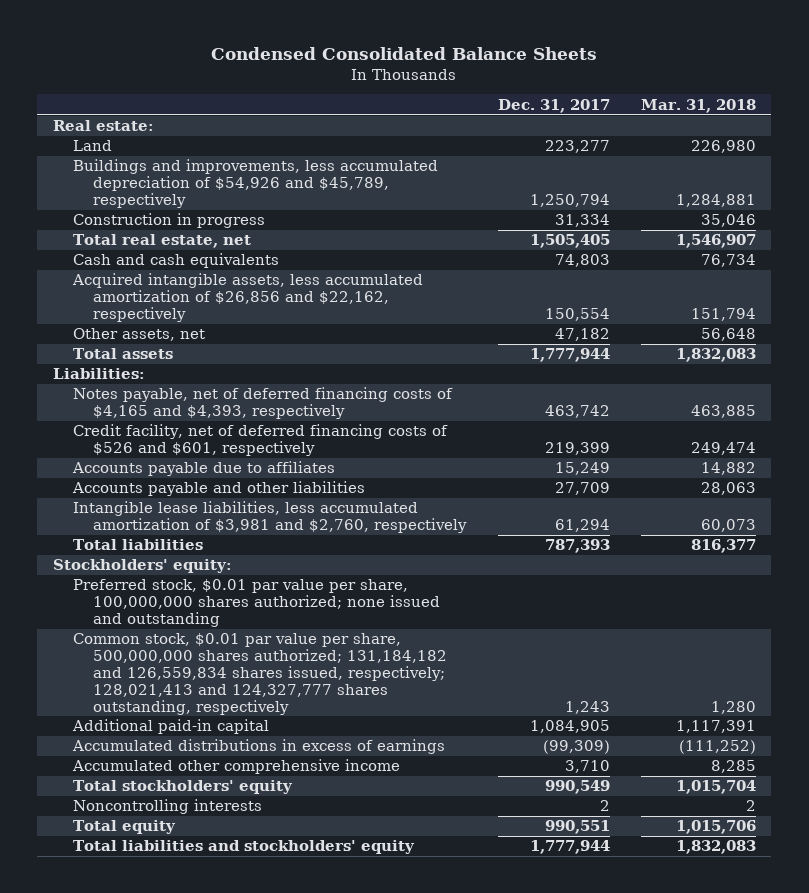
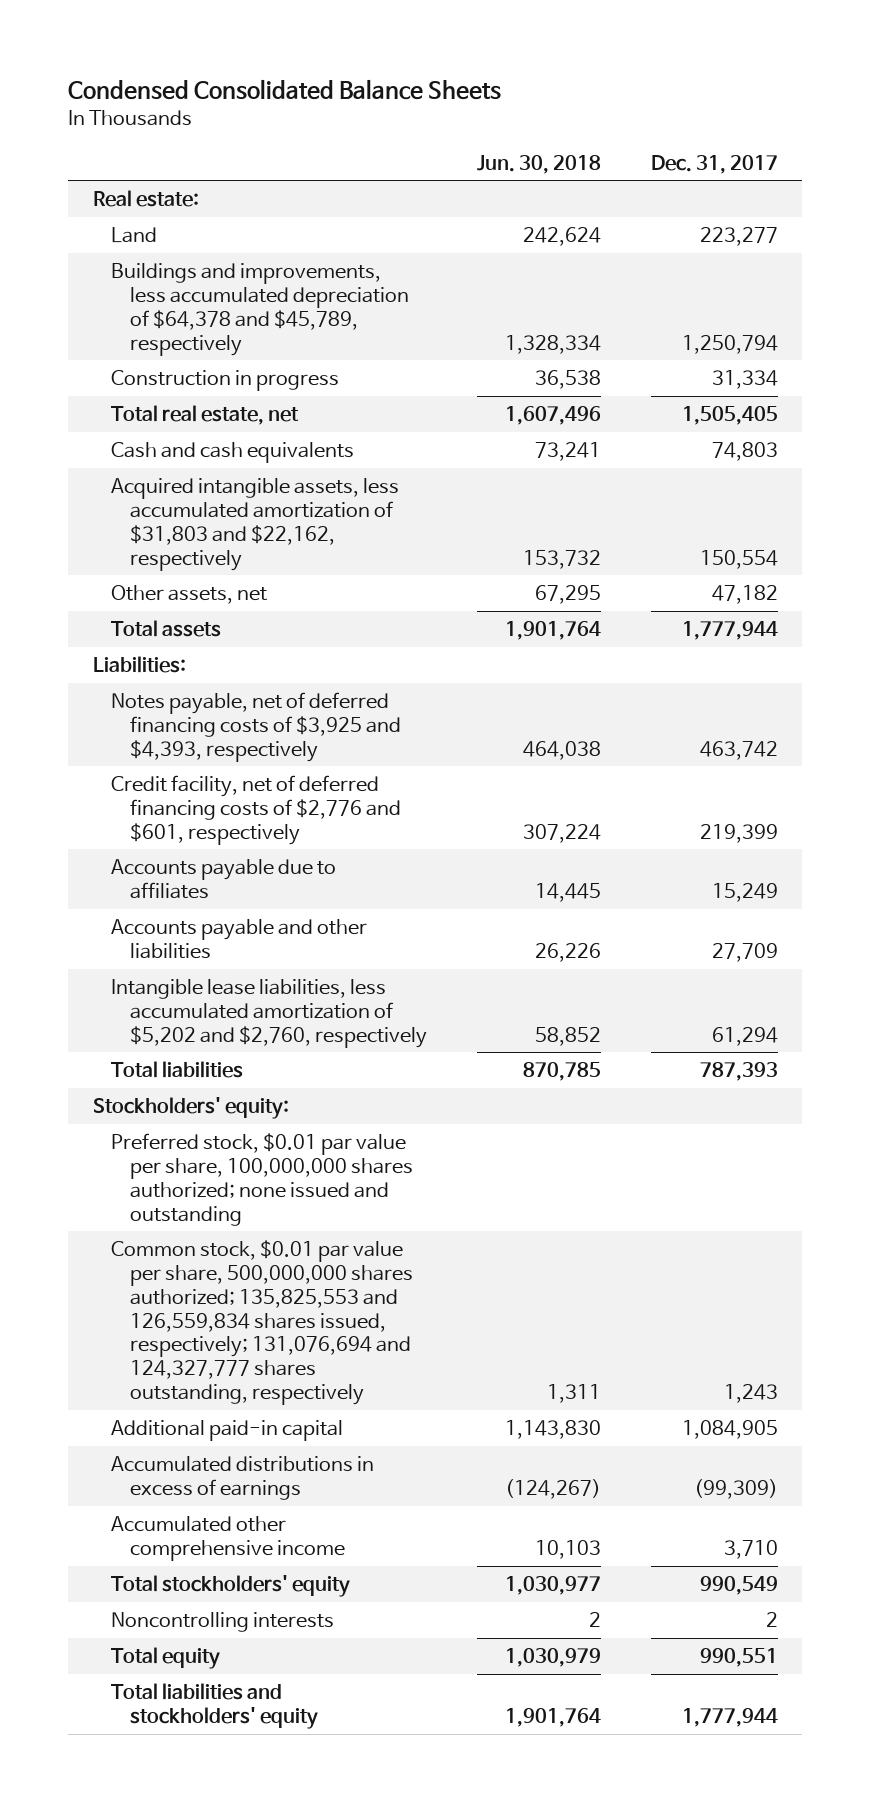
[640,98,756,113] Mar. 31, 2018 -> none
none -> [476,154,601,174] Jun. 30, 2018
[73,159,439,209] Buildings and improvements, less accumulated depreciation of $54,926 and $45,789, respectively -> [111,262,410,356] Buildings and improvements, less accumulated depreciation of $64,378 and $45,789, respectively
[72,273,424,323] Acquired intangible assets, less accumulated amortization of $26,856 and $22,162, respectively -> [111,477,400,571] Acquired intangible assets, less accumulated amortization of $31,803 and $22,162, respectively
[73,387,454,420] Notes payable, net of deferred financing costs of $4,165 and $4,393, respectively -> [111,691,402,762] Notes payable, net of deferred financing costs of $3,925 and $4,393, respectively
[73,424,449,457] Credit facility, net of deferred financing costs of $526 and $601, respectively -> [111,774,402,845] Credit facility, net of deferred financing costs of $2,776 and $601, respectively
[73,501,468,534] Intangible lease liabilities, less accumulated amortization of $3,981 and $2,760, respectively -> [111,978,428,1048] Intangible lease liabilities, less accumulated amortization of $5,202 and $2,760, respectively
[73,633,448,715] Common stock, $0.01 par value per share, 500,000,000 shares authorized; 131,184,182 and 126,559,834 shares issued, respectively; 128,021,413 and 124,327,777 shares outstanding, respectively -> [111,1239,414,1406] Common stock, $0.01 par value per share, 500,000,000 shares authorized; 135,825,553 and 126,559,834 shares issued, respectively; 131,076,694 and 124,327,777 shares outstanding, respectively

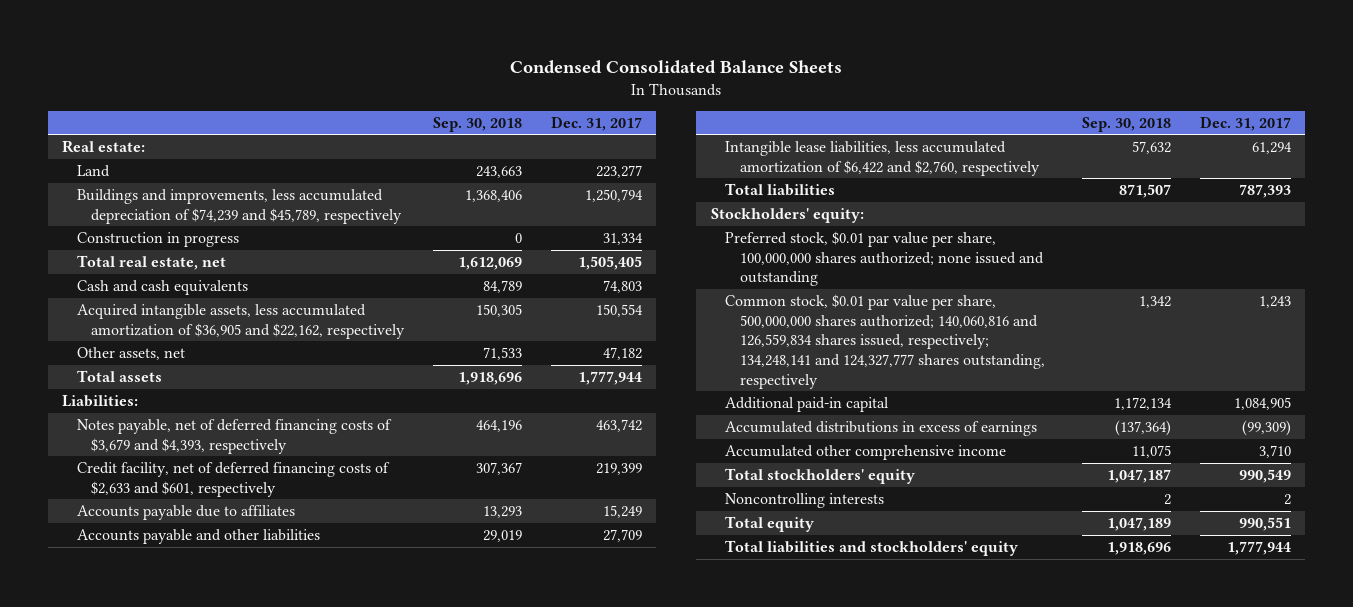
[476,154,601,174] Jun. 30, 2018 -> none
none -> [432,116,522,132] Sep. 30, 2018
[111,262,410,356] Buildings and improvements, less accumulated depreciation of $64,378 and $45,789, respectively -> [76,189,403,224] Buildings and improvements, less accumulated depreciation of $74,239 and $45,789, respectively
[111,477,400,571] Acquired intangible assets, less accumulated amortization of $31,803 and $22,162, respectively -> [76,304,406,339] Acquired intangible assets, less accumulated amortization of $36,905 and $22,162, respectively
[111,691,402,762] Notes payable, net of deferred financing costs of $3,925 and $4,393, respectively -> [76,419,392,454] Notes payable, net of deferred financing costs of $3,679 and $4,393, respectively
[111,774,402,845] Credit facility, net of deferred financing costs of $2,776 and $601, respectively -> [76,462,390,497] Credit facility, net of deferred financing costs of $2,633 and $601, respectively
[111,978,428,1048] Intangible lease liabilities, less accumulated amortization of $5,202 and $2,760, respectively -> [725,141,1040,176] Intangible lease liabilities, less accumulated amortization of $6,422 and $2,760, respectively
[111,1239,414,1406] Common stock, $0.01 par value per share, 500,000,000 shares authorized; 135,825,553 and 126,559,834 shares issued, respectively; 131,076,694 and 124,327,777 shares outstanding, respectively -> [725,294,1045,389] Common stock, $0.01 par value per share, 500,000,000 shares authorized; 140,060,816 and 126,559,834 shares issued, respectively; 134,248,141 and 124,327,777 shares outstanding, respectively

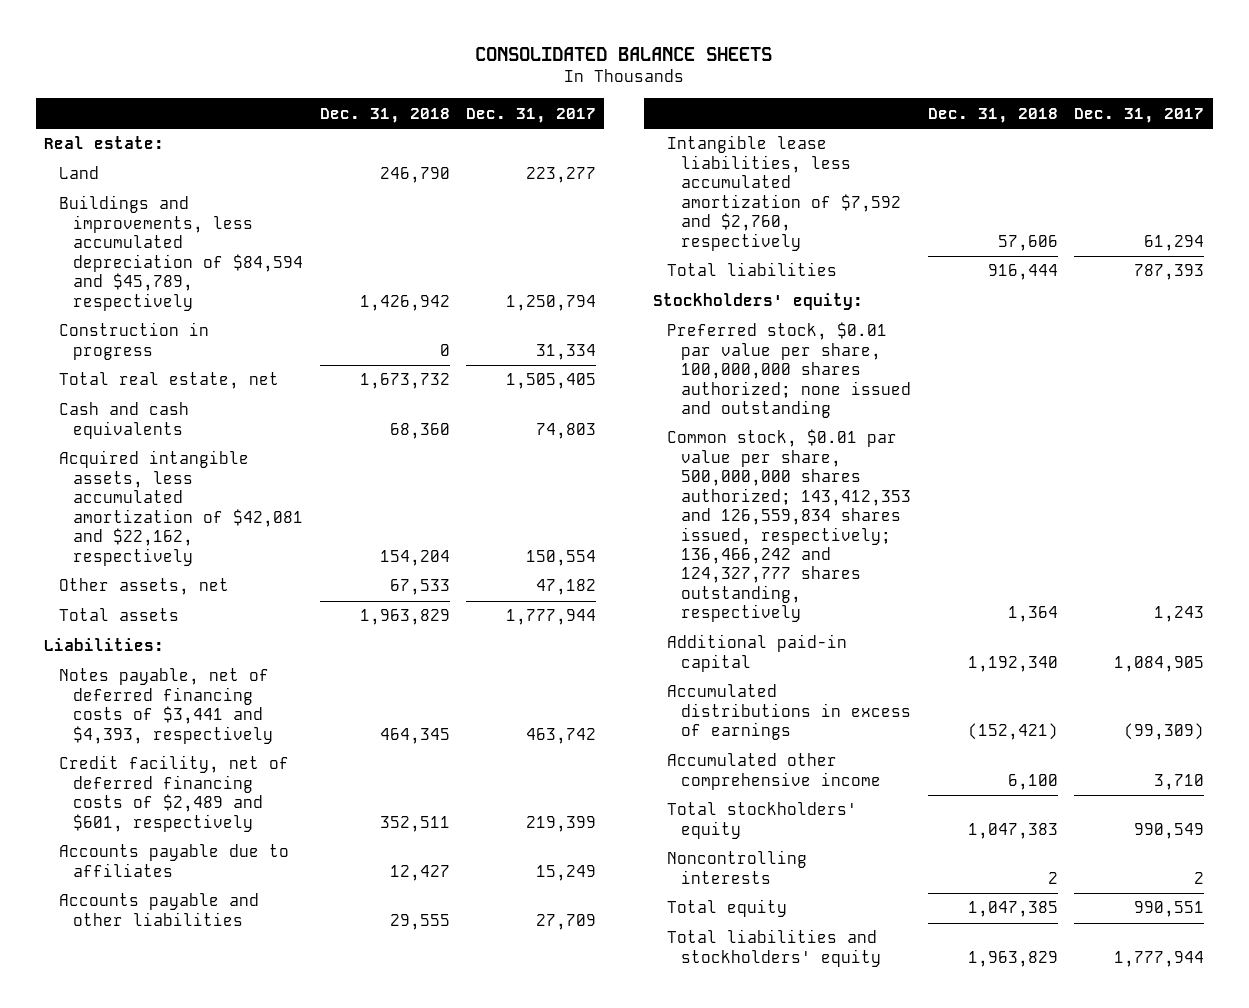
[510,59,843,74] Condensed Consolidated Balance Sheets -> [475,46,773,61] CONSOLIDATED BALANCE SHEETS
[432,116,522,132] Sep. 30, 2018 -> none
none -> [319,107,450,123] Dec. 31, 2018
[76,189,403,224] Buildings and improvements, less accumulated depreciation of $74,239 and $45,789, respectively -> [58,195,303,311] Buildings and improvements, less accumulated depreciation of $84,594 and $45,789, respectively
[76,304,406,339] Acquired intangible assets, less accumulated amortization of $36,905 and $22,162, respectively -> [58,450,303,566] Acquired intangible assets, less accumulated amortization of $42,081 and $22,162, respectively
[76,419,392,454] Notes payable, net of deferred financing costs of $3,679 and $4,393, respectively -> [58,668,273,744] Notes payable, net of deferred financing costs of $3,441 and $4,393, respectively
[76,462,390,497] Credit facility, net of deferred financing costs of $2,633 and $601, respectively -> [58,755,289,832] Credit facility, net of deferred financing costs of $2,489 and $601, respectively
[725,141,1040,176] Intangible lease liabilities, less accumulated amortization of $6,422 and $2,760, respectively -> [666,135,902,251] Intangible lease liabilities, less accumulated amortization of $7,592 and $2,760, respectively
[725,294,1045,389] Common stock, $0.01 par value per share, 500,000,000 shares authorized; 140,060,816 and 126,559,834 shares issued, respectively; 134,248,141 and 124,327,777 shares outstanding, respectively -> [666,429,912,623] Common stock, $0.01 par value per share, 500,000,000 shares authorized; 143,412,353 and 126,559,834 shares issued, respectively; 136,466,242 and 124,327,777 shares outstanding, respectively

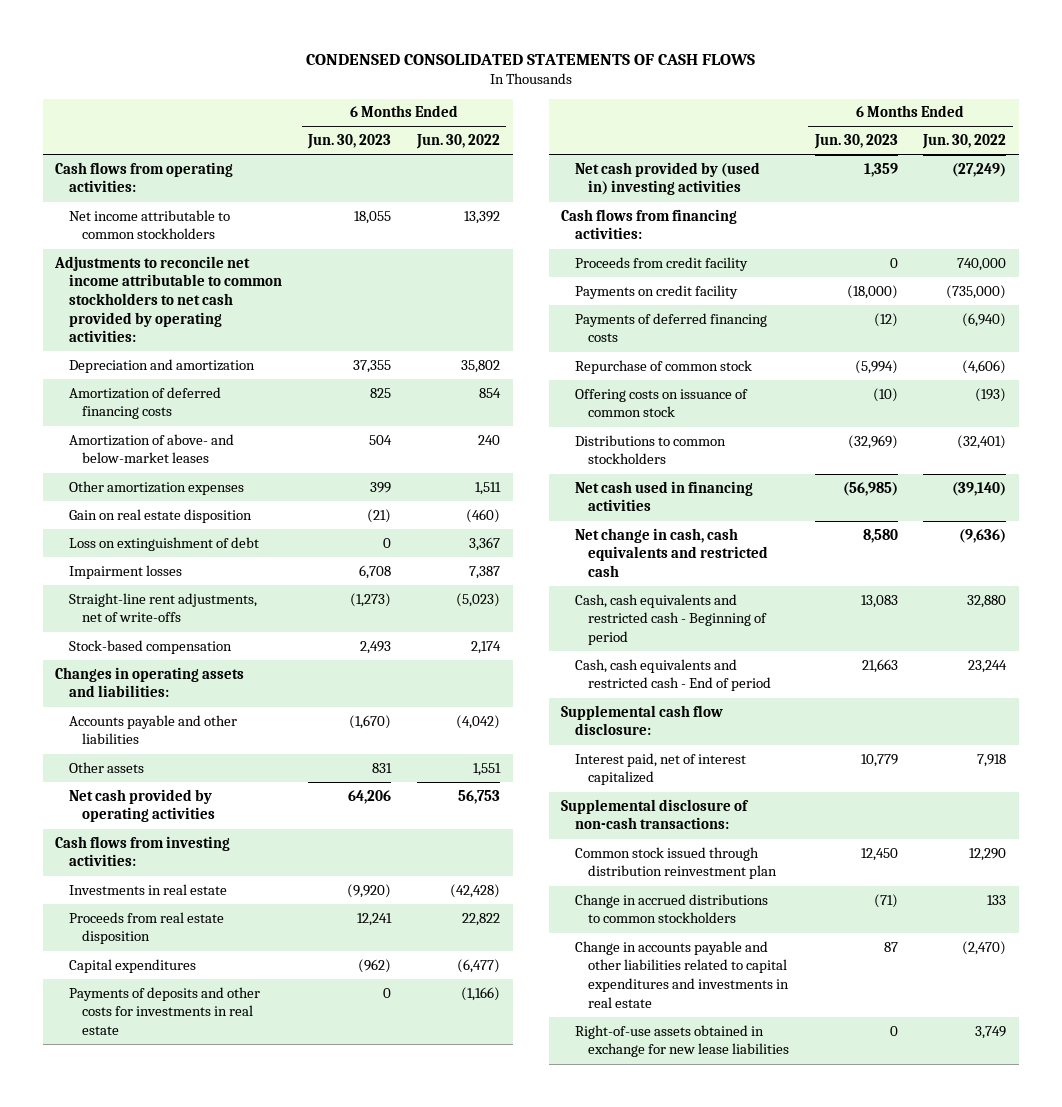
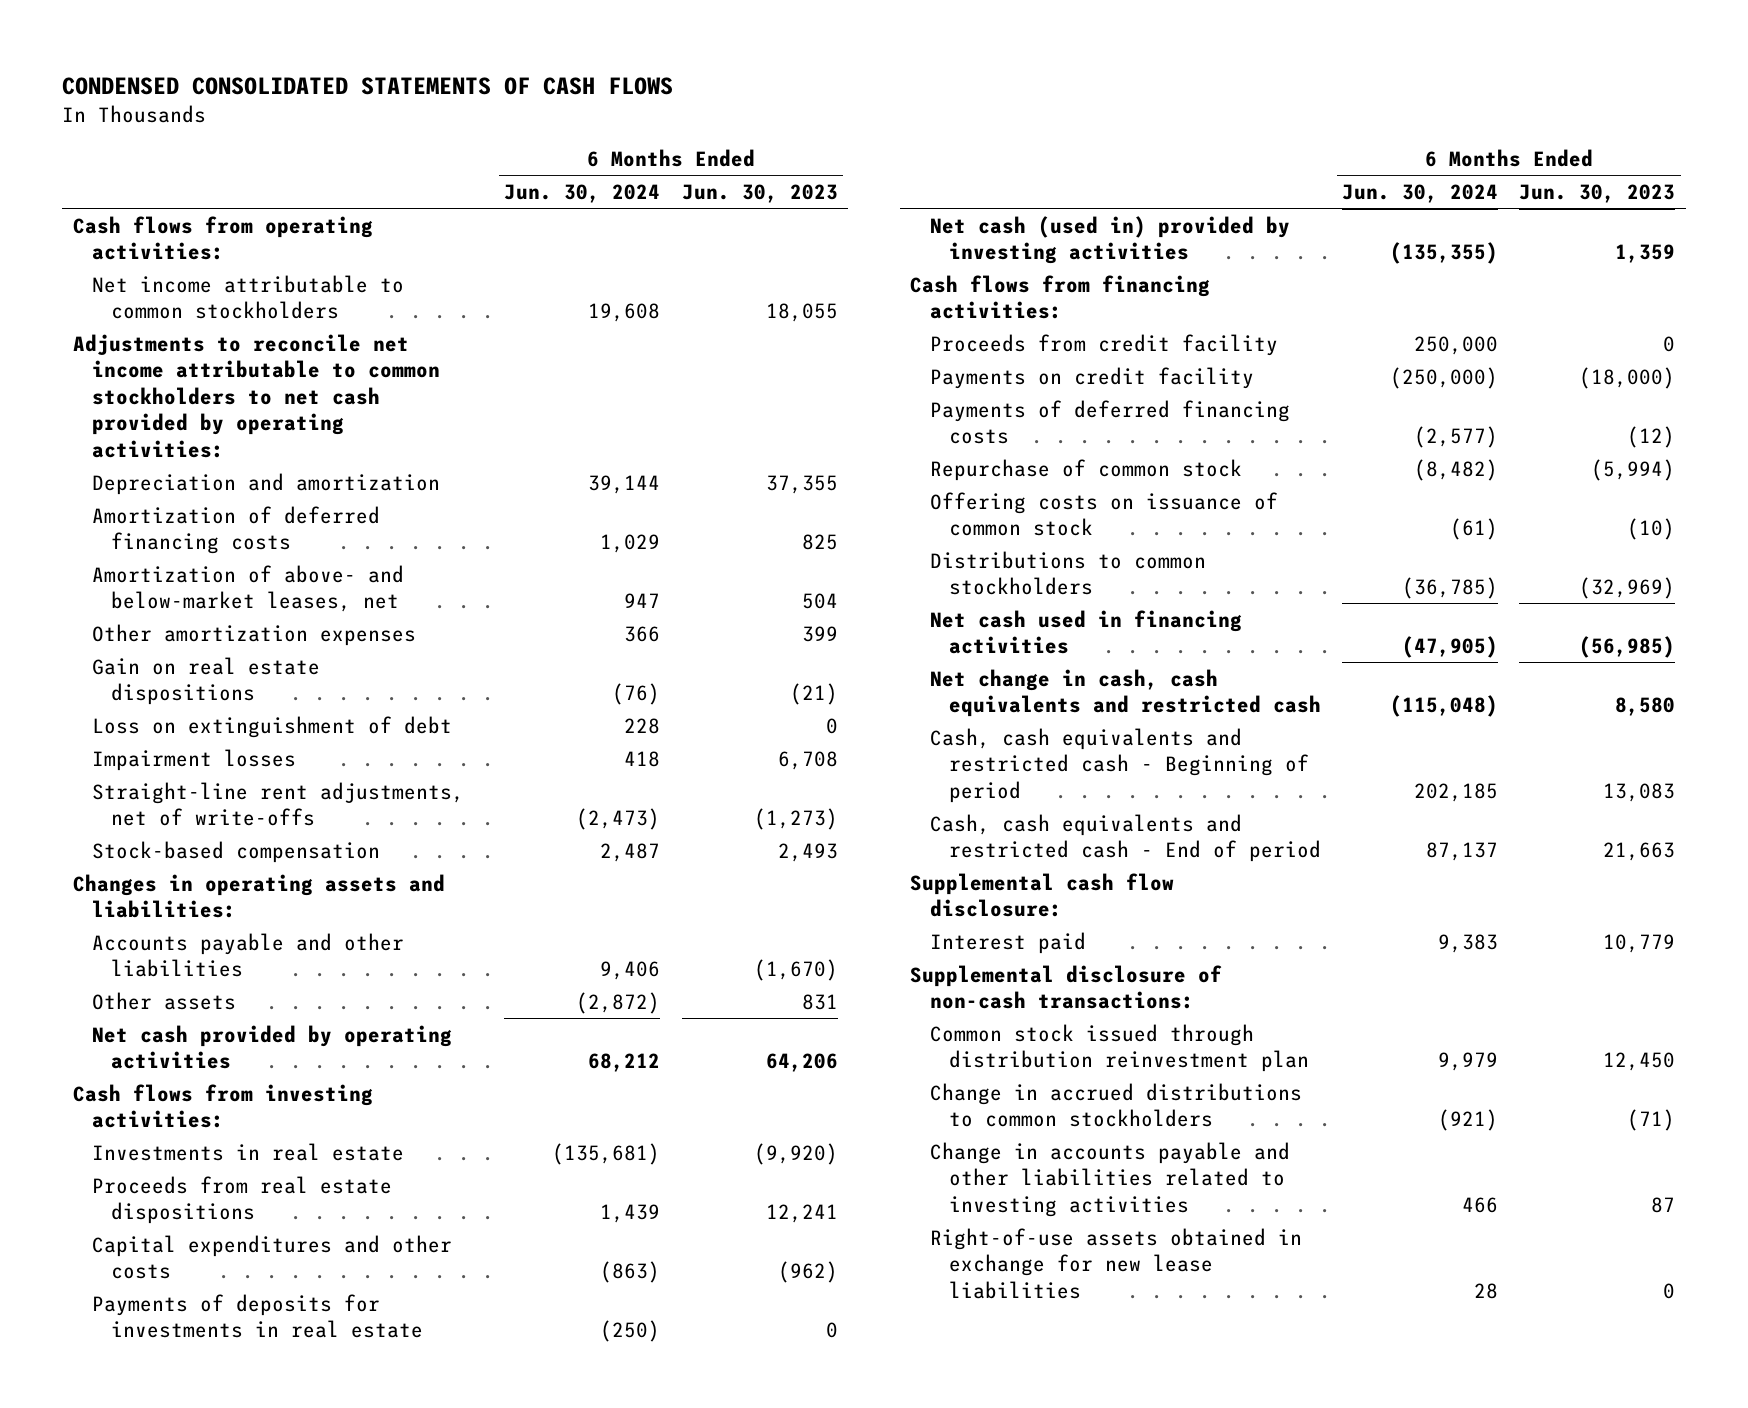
[416,134,501,150] Jun. 30, 2022 -> none
none -> [504,183,661,203] Jun. 30, 2024
[68,433,234,464] Amortization of above- and below-market leases -> [91,564,404,613] Amortization of above- and below-market leases, net
[68,508,252,523] Gain on real estate disposition -> [91,656,320,706] Gain on real estate dispositions
[68,911,224,945] Proceeds from real estate disposition -> [91,1175,392,1225] Proceeds from real estate dispositions
[68,958,196,973] Capital expenditures -> [91,1234,452,1280] Capital expenditures and other costs
[68,986,260,1036] Payments of deposits and other costs for investments in real estate -> [91,1293,423,1339] Payments of deposits for investments in real estate
[574,161,760,196] Net cash provided by (used in) investing activities -> [929,215,1290,265] Net cash (used in) provided by investing activities
[574,752,746,786] Interest paid, net of interest capitalized -> [929,931,1086,954] Interest paid
[574,940,789,1008] Change in accounts payable and other liabilities related to capital expenditures and investments in real estate -> [929,1141,1290,1217] Change in accounts payable and other liabilities related to investing activities

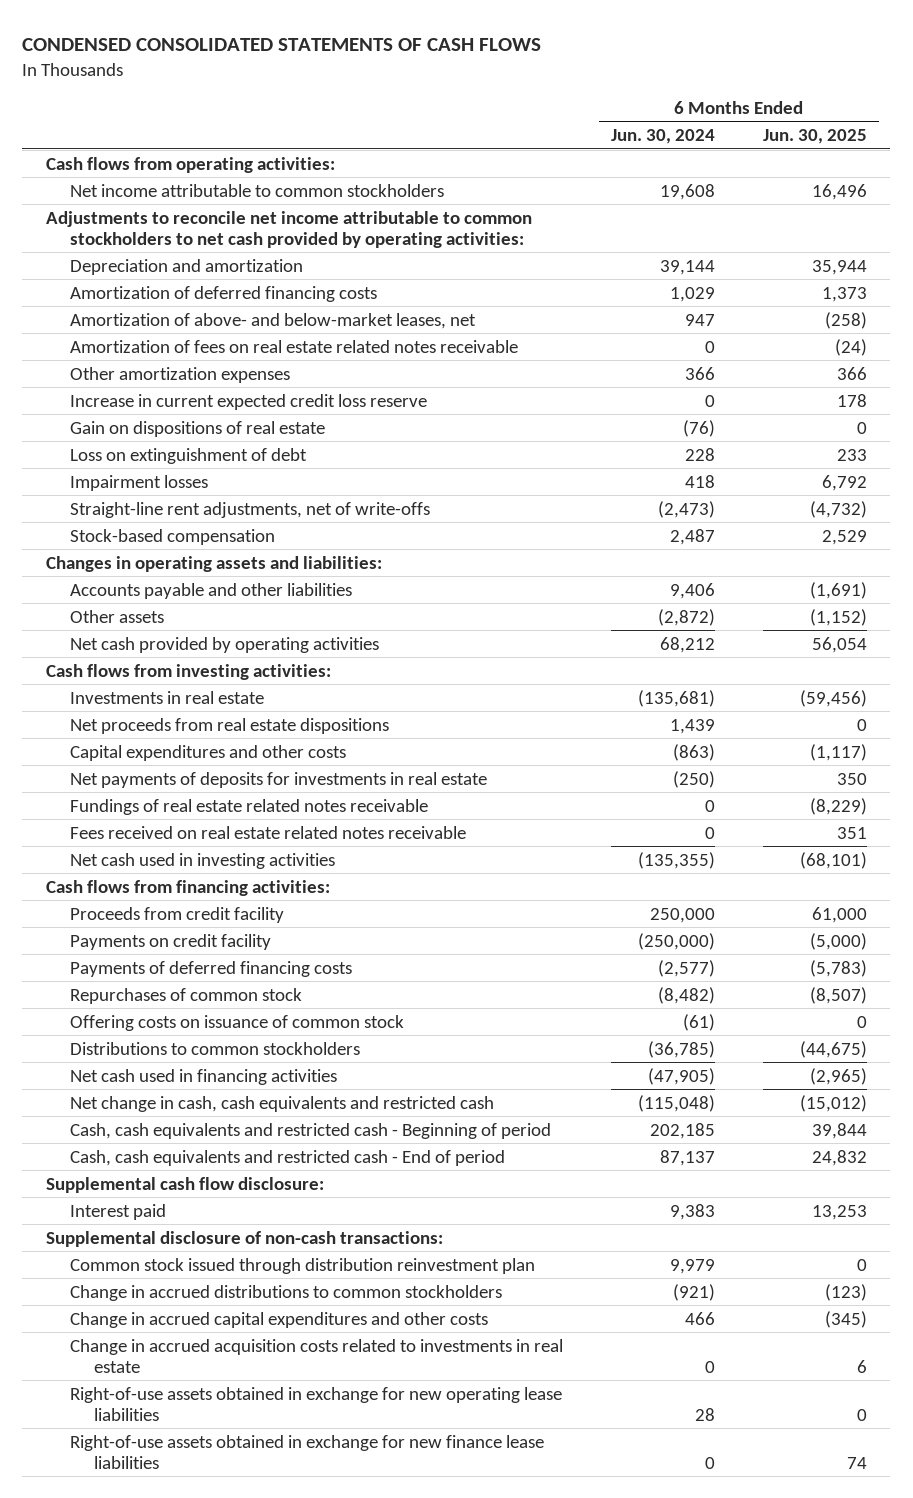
[681,183,838,203] Jun. 30, 2023 -> none
none -> [762,128,867,144] Jun. 30, 2025
none -> [70,339,519,353] Amortization of fees on real estate related notes receivable
none -> [70,393,428,410] Increase in current expected credit loss reserve
[91,656,320,706] Gain on real estate dispositions -> [70,420,326,437] Gain on dispositions of real estate
[91,1175,392,1225] Proceeds from real estate dispositions -> [70,717,390,734] Net proceeds from real estate dispositions
[91,1293,423,1339] Payments of deposits for investments in real estate -> [70,771,488,788] Net payments of deposits for investments in real estate
none -> [70,798,429,815] Fundings of real estate related notes receivable
none -> [70,825,467,839] Fees received on real estate related notes receivable
[929,215,1290,265] Net cash (used in) provided by investing activities -> [70,852,336,869] Net cash used in investing activities
[929,458,1242,481] Repurchase of common stock -> [70,987,303,1004] Repurchases of common stock
[929,1141,1290,1217] Change in accounts payable and other liabilities related to investing activities -> [70,1311,489,1328] Change in accrued capital expenditures and other costs
none -> [70,1338,564,1373] Change in accrued acquisition costs related to investments in real estate
[929,1227,1302,1299] Right-of-use assets obtained in exchange for new lease liabilities -> [70,1386,563,1421] Right-of-use assets obtained in exchange for new operating lease liabilities
none -> [70,1434,545,1469] Right-of-use assets obtained in exchange for new finance lease liabilities

